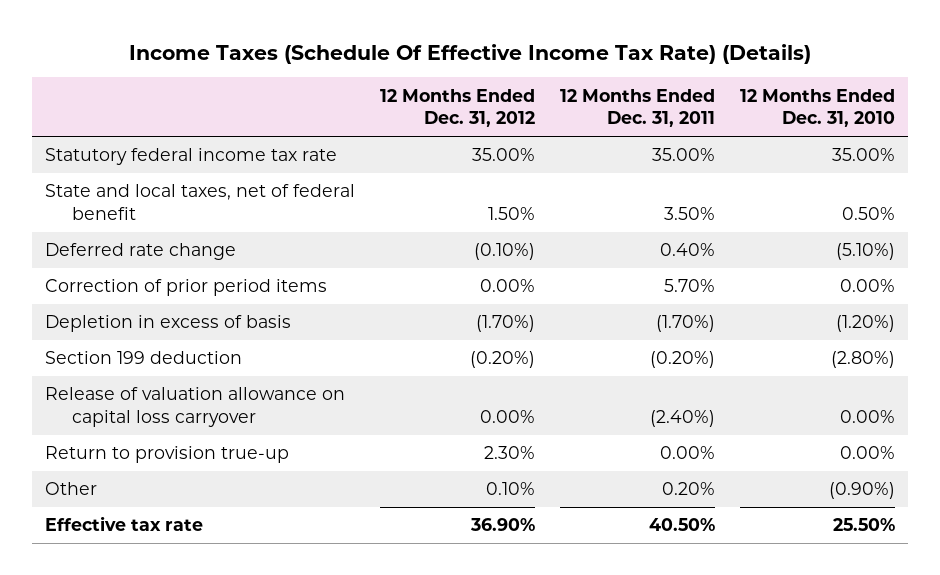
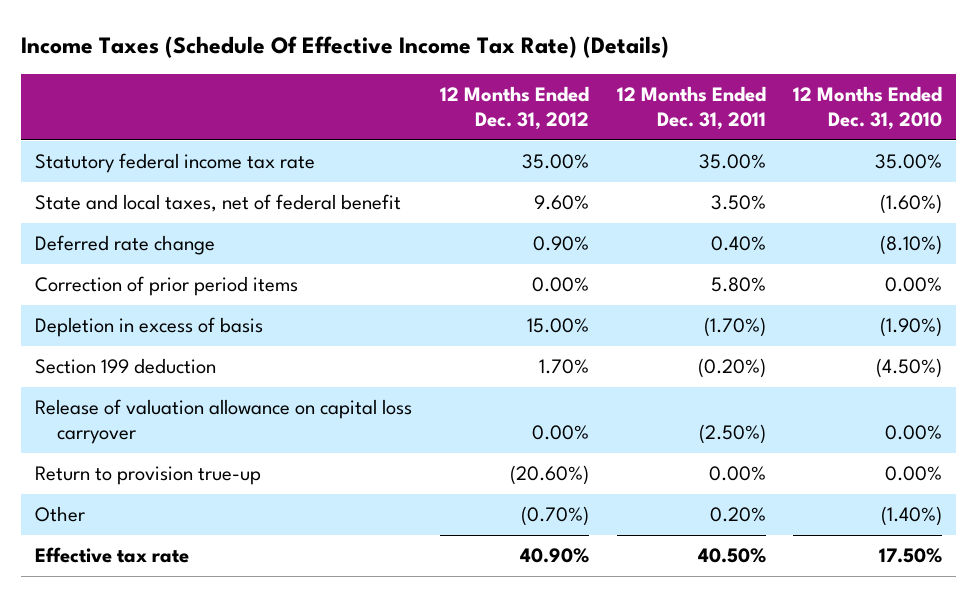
[488,206,536,220] 1.50% -> [533,195,589,211] 9.60%
[842,206,896,220] 0.50% -> [880,194,943,215] (1.60%)
[474,243,536,261] (0.10%) -> [532,236,589,252] 0.90%
[836,243,896,261] (5.10%) -> [880,235,943,256] (8.10%)
[664,279,716,293] 5.70% -> [710,277,766,293] 5.80%
[476,315,536,333] (1.70%) -> [526,318,589,334] 15.00%
[836,315,896,333] (1.20%) -> [880,317,943,338] (1.90%)
[470,351,536,369] (0.20%) -> [538,359,589,375] 1.70%
[831,351,896,369] (2.80%) -> [876,358,943,379] (4.50%)
[650,409,716,427] (2.40%) -> [698,424,766,445] (2.50%)
[484,446,536,460] 2.30% -> [509,465,589,486] (20.60%)
[486,482,536,496] 0.10% -> [520,506,589,527] (0.70%)
[829,482,896,500] (0.90%) -> [881,506,943,527] (1.40%)
[470,518,536,532] 36.90% -> [519,548,589,564] 40.90%
[833,518,896,532] 25.50% -> [879,548,943,564] 17.50%

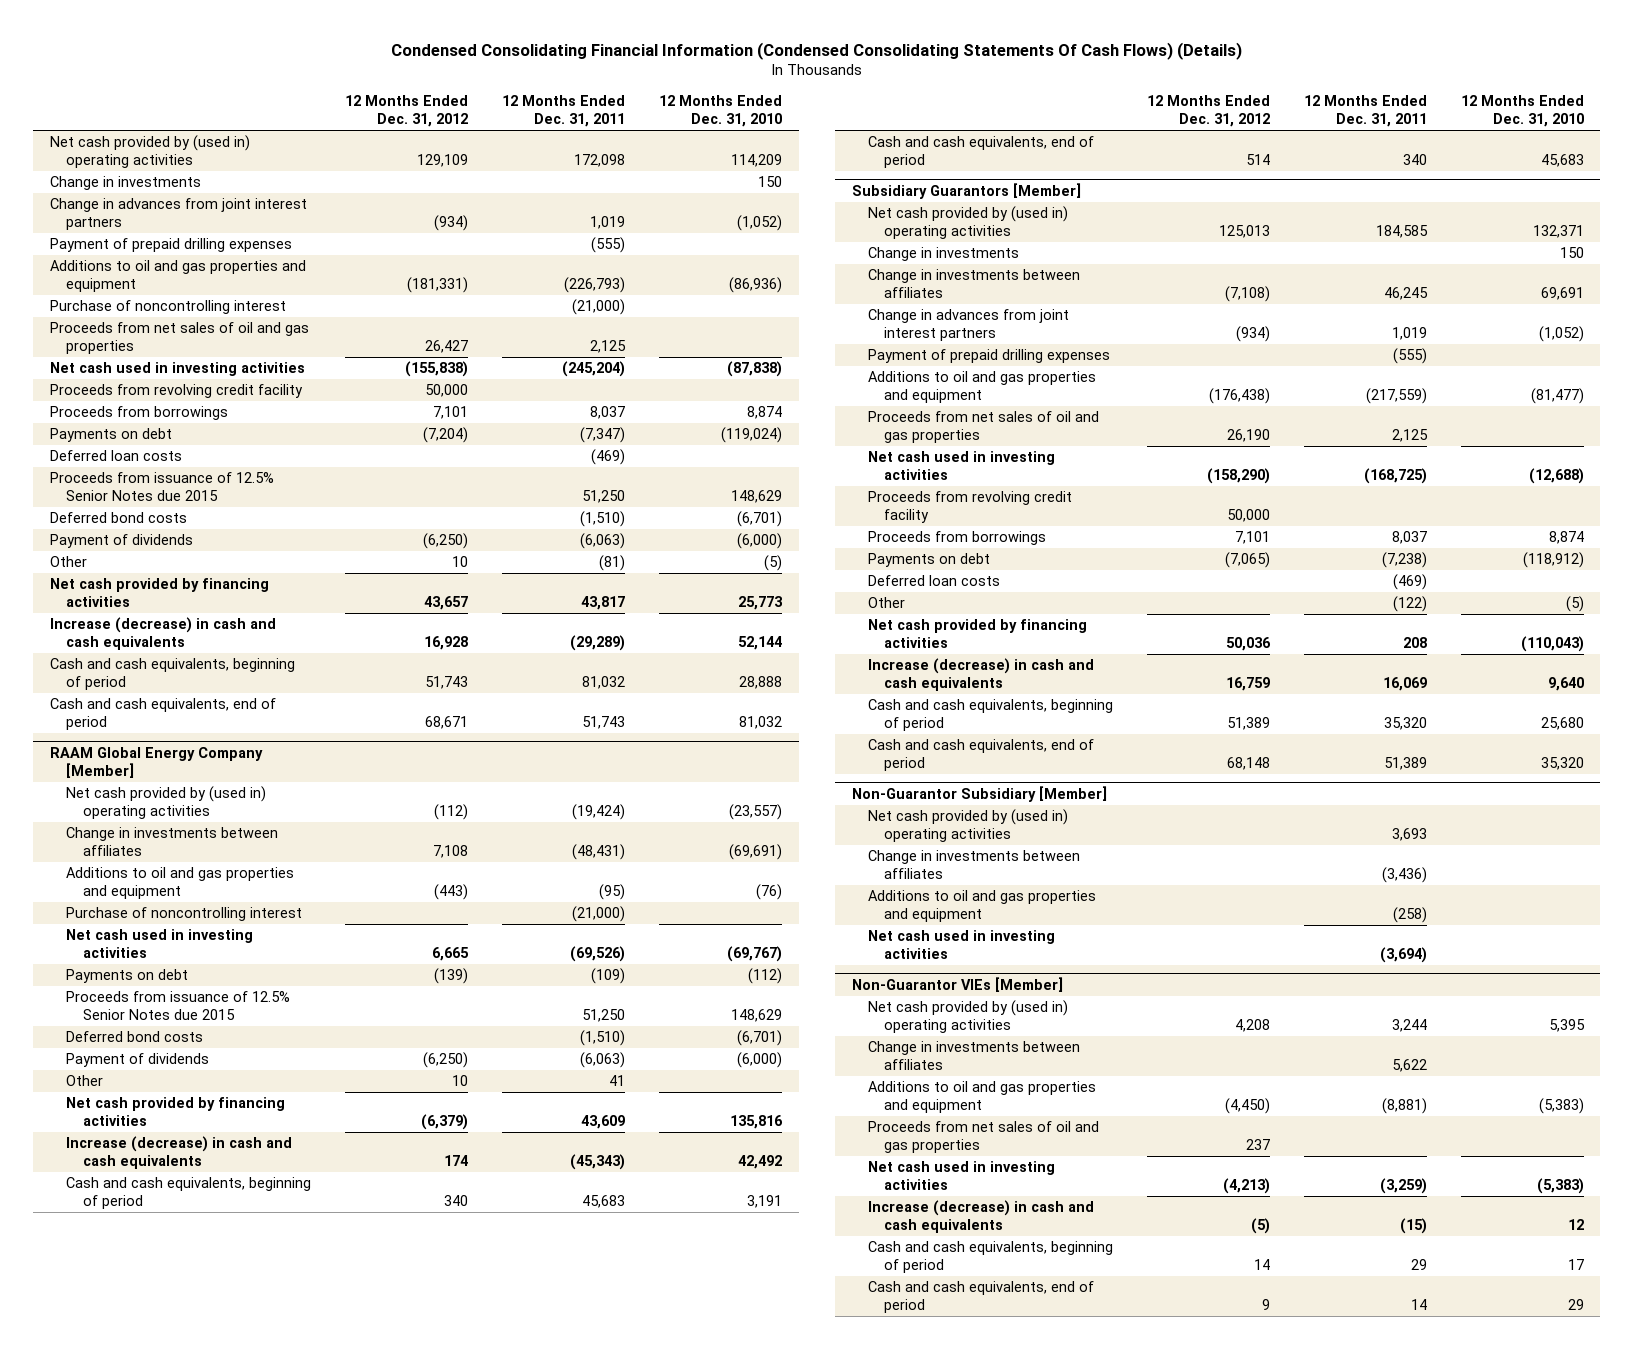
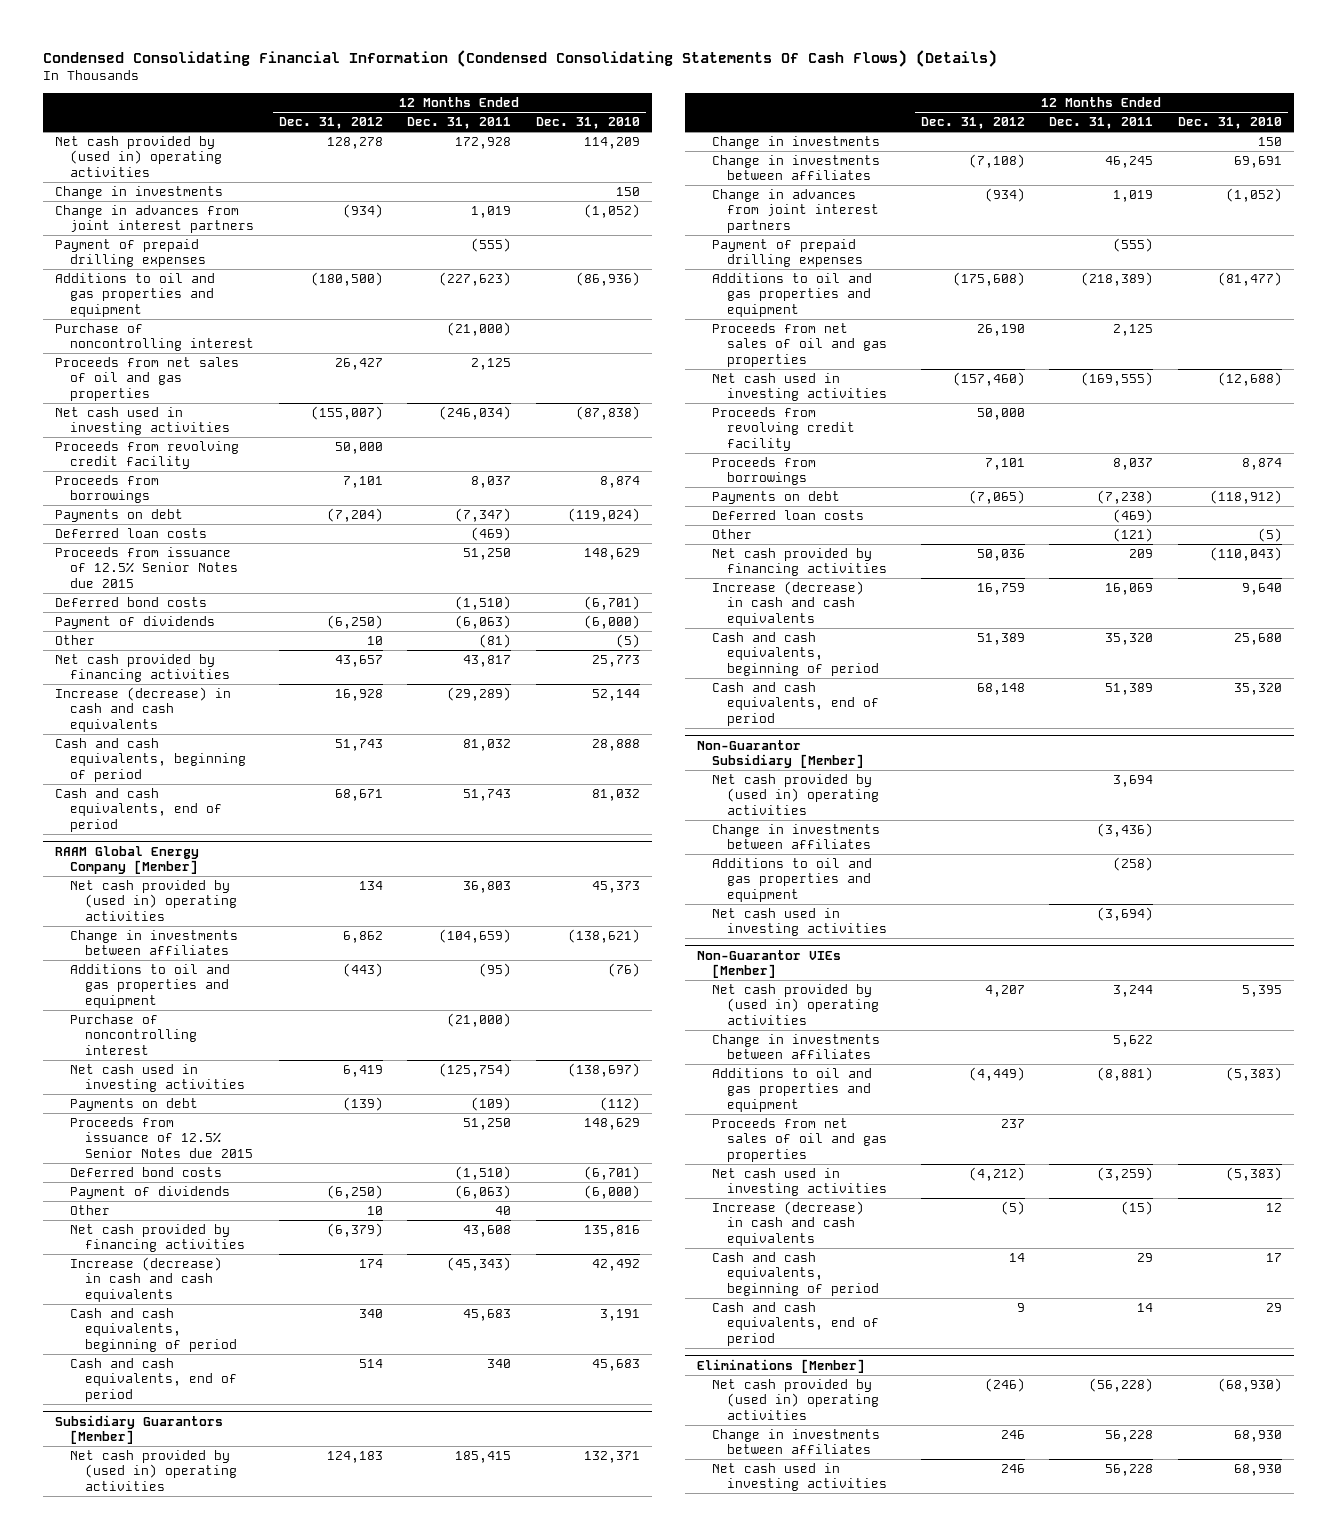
[417,154,469,168] 129,109 -> [326,137,383,150] 128,278
[573,154,625,168] 172,098 -> [455,137,512,150] 172,928
[407,277,469,294] (181,331) -> [310,272,383,287] (180,500)
[563,277,625,294] (226,793) -> [439,272,512,287] (227,623)
[405,361,469,378] (155,838) -> [310,406,383,421] (155,007)
[561,361,625,378] (245,204) -> [439,406,512,421] (246,034)
[434,804,469,821] (112) -> [358,881,383,891] 134
[571,804,625,821] (19,424) -> [463,881,512,894] 36,803
[728,804,782,821] (23,557) -> [591,881,640,894] 45,373
[433,845,469,859] 7,108 -> [342,931,383,944] 6,862
[571,844,625,861] (48,431) -> [439,929,512,944] (104,659)
[728,844,782,861] (69,691) -> [567,929,640,944] (138,621)
[432,947,470,962] 6,665 -> [342,1065,383,1078] 6,419
[569,946,625,963] (69,526) -> [439,1063,512,1078] (125,754)
[726,946,782,963] (69,767) -> [567,1063,640,1078] (138,697)
[608,1075,625,1087] 41 -> [495,1206,512,1216] 40
[580,1115,625,1130] 43,609 -> [463,1225,512,1238] 43,608
[1218,225,1270,239] 125,013 -> [326,1451,383,1464] 124,183
[1375,225,1428,239] 184,585 -> [455,1451,512,1464] 185,415
[1208,388,1270,405] (176,438) -> [952,272,1025,287] (175,608)
[1365,388,1427,405] (217,559) -> [1081,272,1154,287] (218,389)
[1206,468,1270,485] (158,290) -> [952,372,1025,387] (157,460)
[1363,468,1427,485] (168,725) -> [1081,372,1154,387] (169,555)
[1392,596,1427,613] (122) -> [1113,528,1154,543] (121)
[1402,637,1427,649] 208 -> [1129,549,1154,559] 209
[1391,828,1427,842] 3,693 -> [1113,775,1154,788] 3,694
[1234,1019,1270,1033] 4,208 -> [984,985,1025,998] 4,207
[1224,1098,1270,1115] (4,450) -> [968,1067,1025,1082] (4,449)
[1222,1178,1270,1195] (4,213) -> [968,1167,1025,1182] (4,212)
none -> [696,1358,865,1373] Eliminations [Member]
none -> [712,1379,880,1420] Net cash provided by (used in) operating activities
none -> [712,1429,881,1455] Change in investments between affiliates
none -> [712,1463,888,1492] Net cash used in investing activities

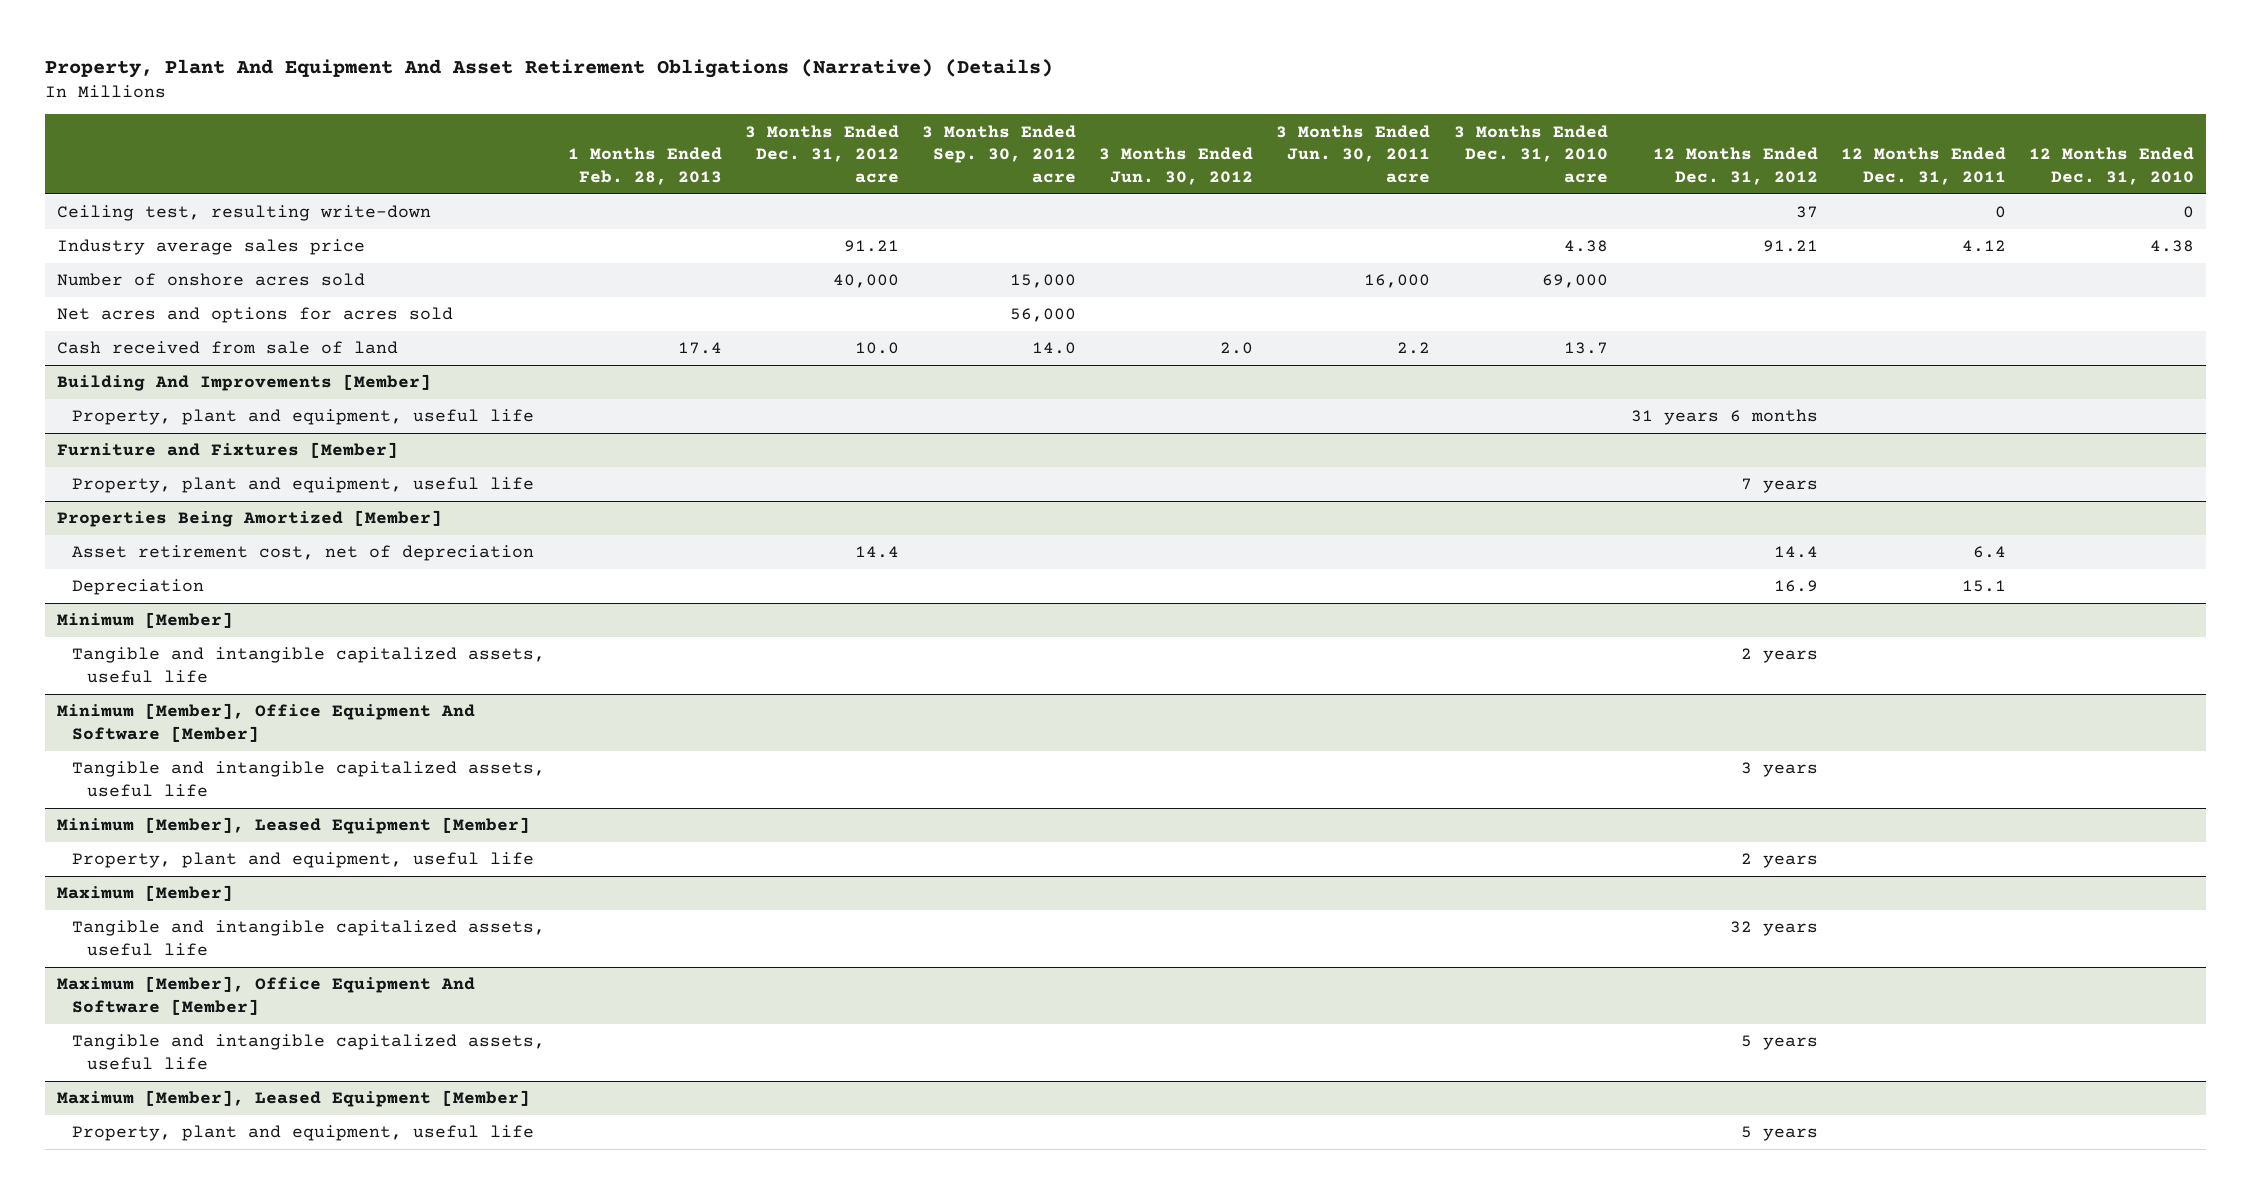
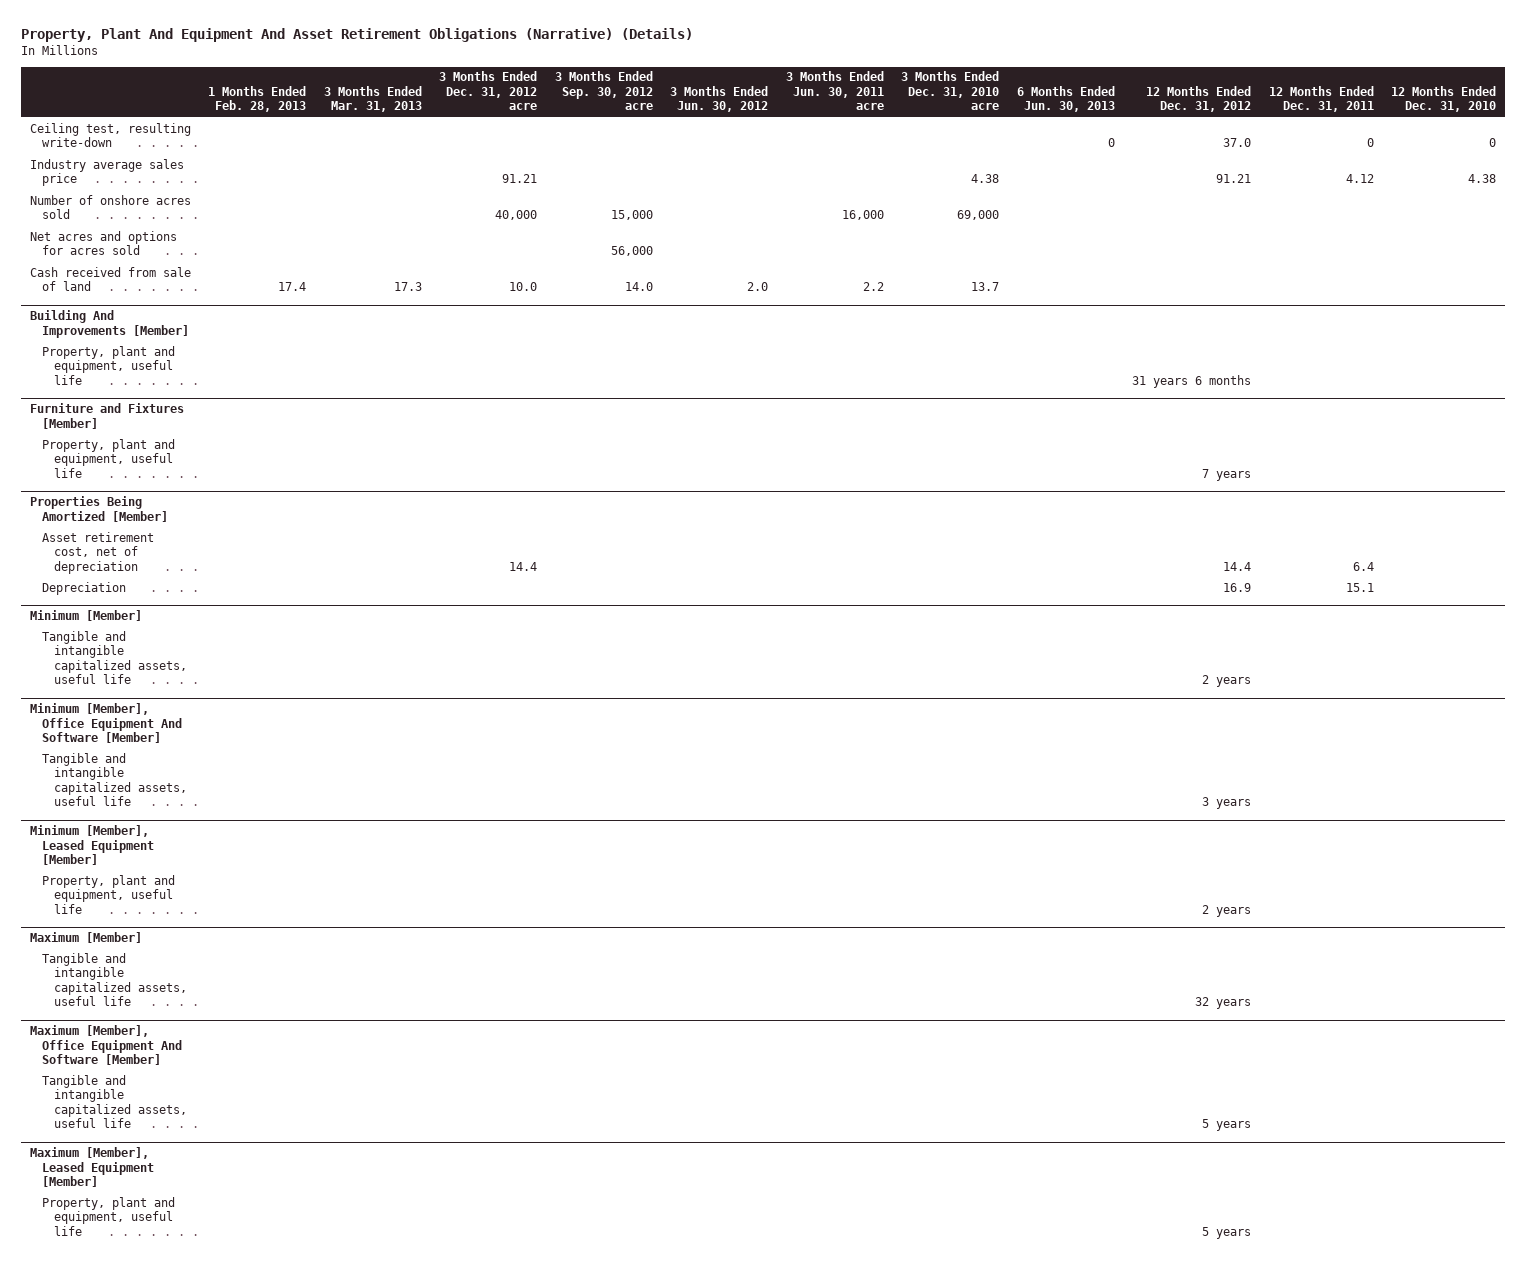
none -> [323,85,422,113] 3 Months Ended Mar. 31, 2013
none -> [1016,85,1115,113] 6 Months Ended Jun. 30, 2013
[1795,206,1818,219] 37 -> [1223,138,1252,148] 37.0

